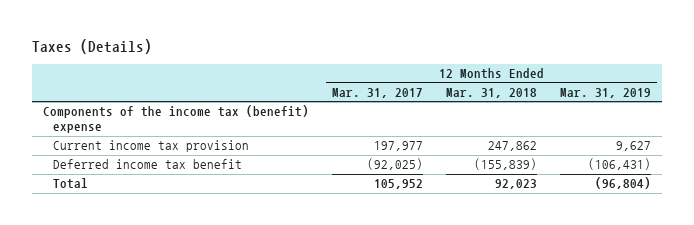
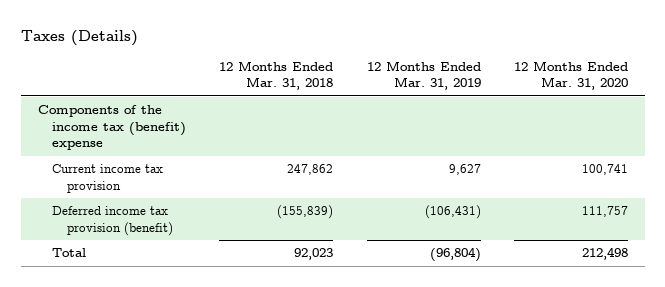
[332,87,424,98] Mar. 31, 2017 -> none
none -> [513,60,628,91] 12 Months Ended Mar. 31, 2020
[52,159,242,170] Deferred income tax benefit -> [52,206,173,236] Deferred income tax provision (benefit)

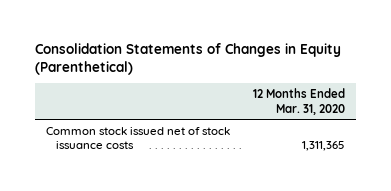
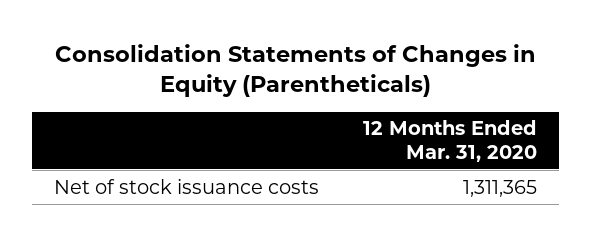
[35,42,342,75] Consolidation Statements of Changes in Equity (Parenthetical) -> [54,44,536,98] Consolidation Statements of Changes in Equity (Parentheticals)
[46,126,231,150] Common stock issued net of stock issuance costs -> [54,178,320,194] Net of stock issuance costs

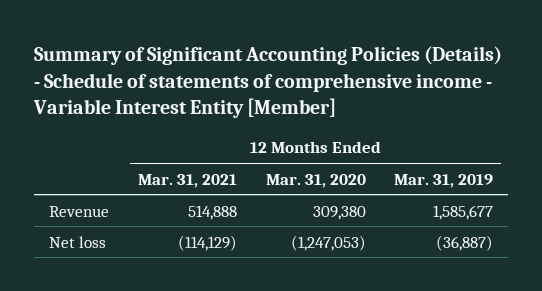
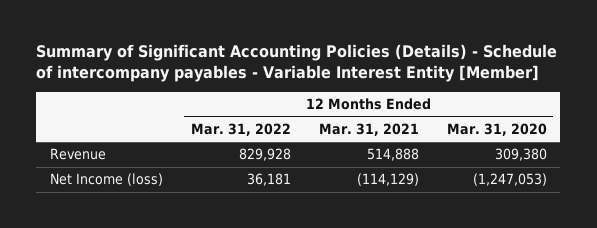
[33,46,503,119] Summary of Significant Accounting Policies (Details) - Schedule of statements of comprehensive income - Variable Interest Entity [Member] -> [36,44,558,83] Summary of Significant Accounting Policies (Details) - Schedule of intercompany payables - Variable Interest Entity [Member]
[394,173,494,188] Mar. 31, 2019 -> none
none -> [191,122,292,136] Mar. 31, 2022
[48,235,106,248] Net loss -> [50,173,164,187] Net Income (loss)

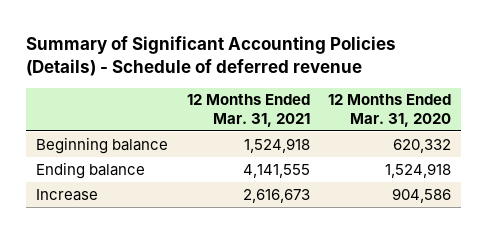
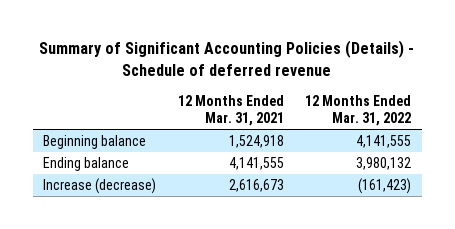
[328,94,452,127] 12 Months Ended Mar. 31, 2020 -> none
none -> [305,94,412,127] 12 Months Ended Mar. 31, 2022
[35,188,98,201] Increase -> [43,177,157,194] Increase (decrease)

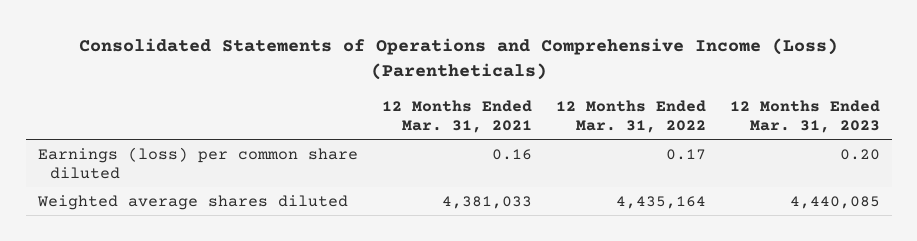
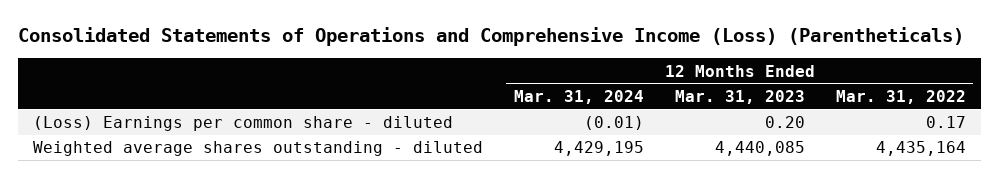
[381,99,532,133] 12 Months Ended Mar. 31, 2021 -> none
none -> [513,89,644,104] Mar. 31, 2024
[37,146,358,179] Earnings (loss) per common share diluted -> [32,116,453,132] (Loss) Earnings per common share - diluted
[36,194,348,210] Weighted average shares diluted -> [32,141,483,157] Weighted average shares outstanding - diluted

